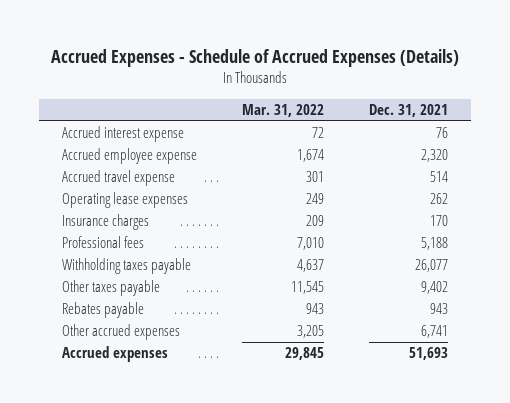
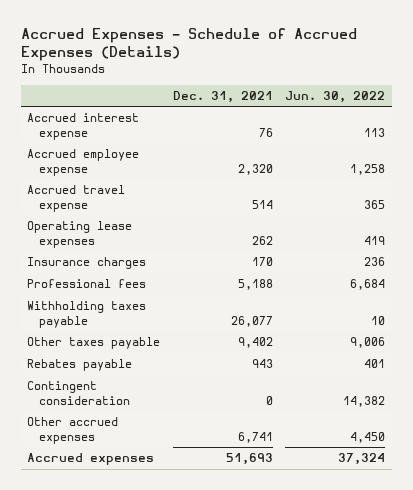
[241,104,324,118] Mar. 31, 2022 -> none
none -> [285,90,386,103] Jun. 30, 2022
none -> [27,381,130,405] Contingent consideration

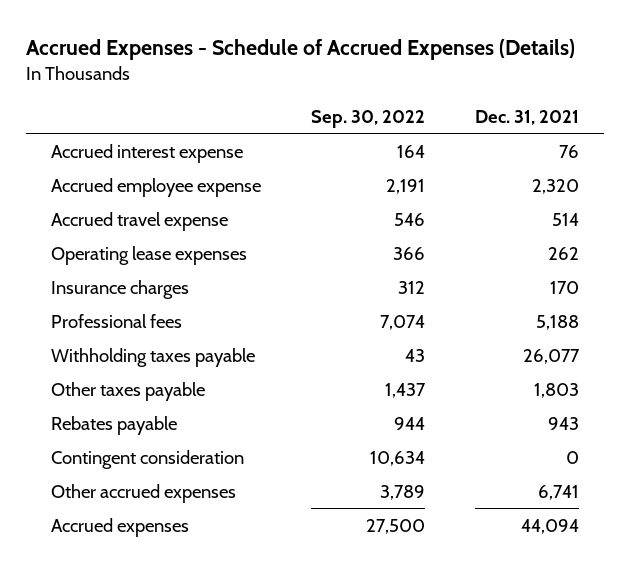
[285,90,386,103] Jun. 30, 2022 -> none
none -> [310,109,425,128] Sep. 30, 2022
[237,337,273,349] 9,402 -> [533,382,579,398] 1,803
[225,453,273,466] 51,693 -> [520,518,579,534] 44,094

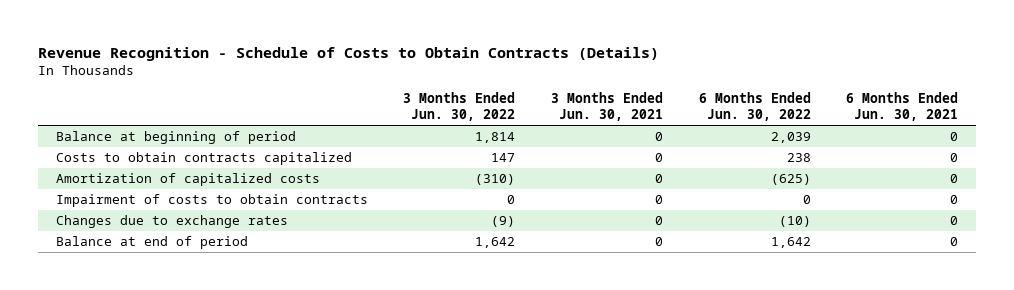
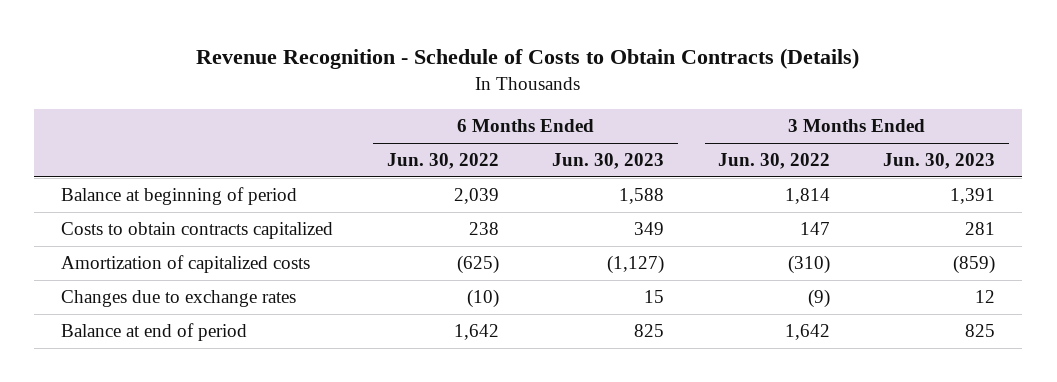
[550,92,663,122] 3 Months Ended Jun. 30, 2021 -> none
[846,92,959,122] 6 Months Ended Jun. 30, 2021 -> none
none -> [552,153,665,170] Jun. 30, 2023
none -> [883,153,996,170] Jun. 30, 2023
[55,194,368,208] Impairment of costs to obtain contracts -> none

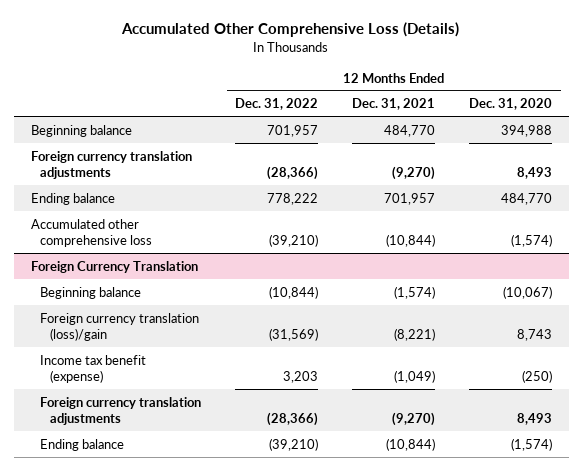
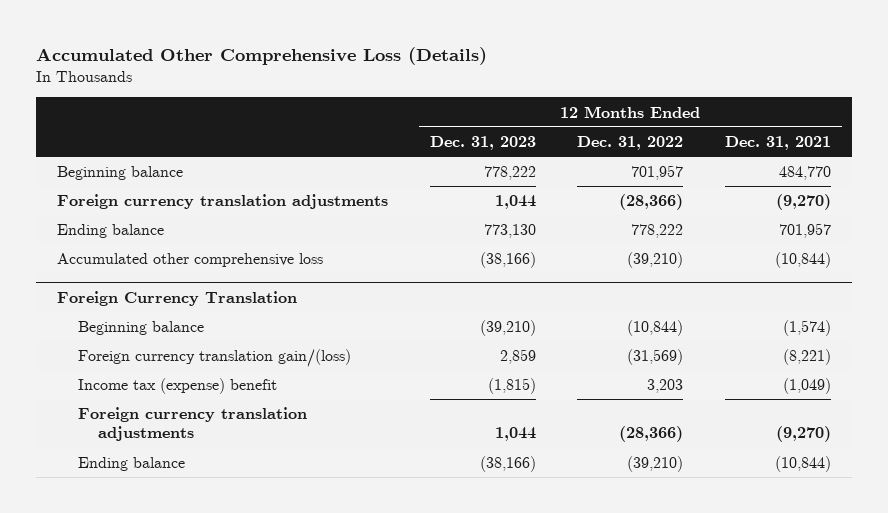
[469,98,553,111] Dec. 31, 2020 -> none
none -> [429,136,536,151] Dec. 31, 2023
[40,312,200,342] Foreign currency translation (loss)/gain -> [77,349,351,368] Foreign currency translation gain/(loss)
[40,354,147,384] Income tax benefit (expense) -> [77,378,277,395] Income tax (expense) benefit

